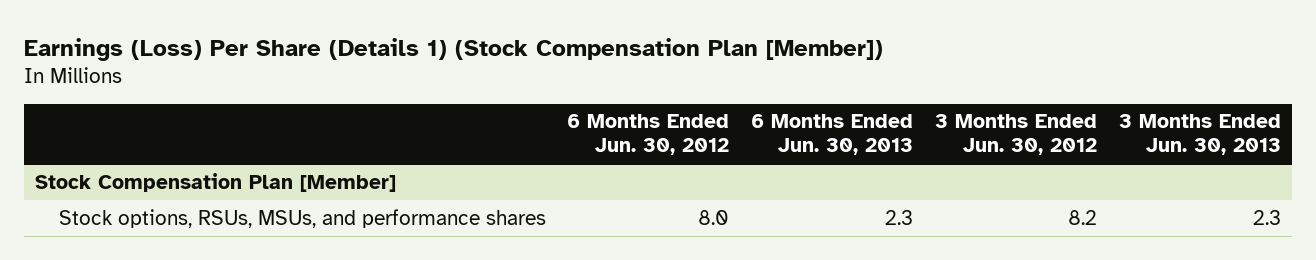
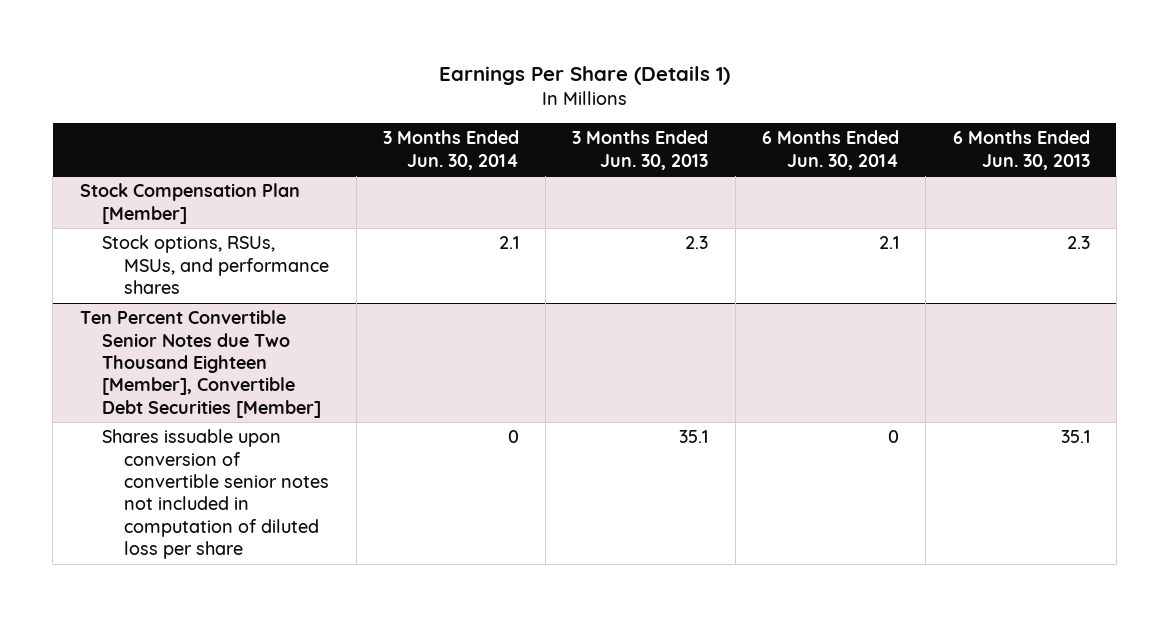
[24,37,884,61] Earnings (Loss) Per Share (Details 1) (Stock Compensation Plan [Member]) -> [438,65,730,85] Earnings Per Share (Details 1)
[567,114,730,156] 6 Months Ended Jun. 30, 2012 -> none
[934,114,1097,156] 3 Months Ended Jun. 30, 2012 -> none
none -> [382,130,519,170] 3 Months Ended Jun. 30, 2014
none -> [761,130,899,170] 6 Months Ended Jun. 30, 2014
none -> [79,310,321,418] Ten Percent Convertible Senior Notes due Two Thousand Eighteen [Member], Convertible Debt Securities [Member]
none -> [101,429,330,560] Shares issuable upon conversion of convertible senior notes not included in computation of diluted loss per share

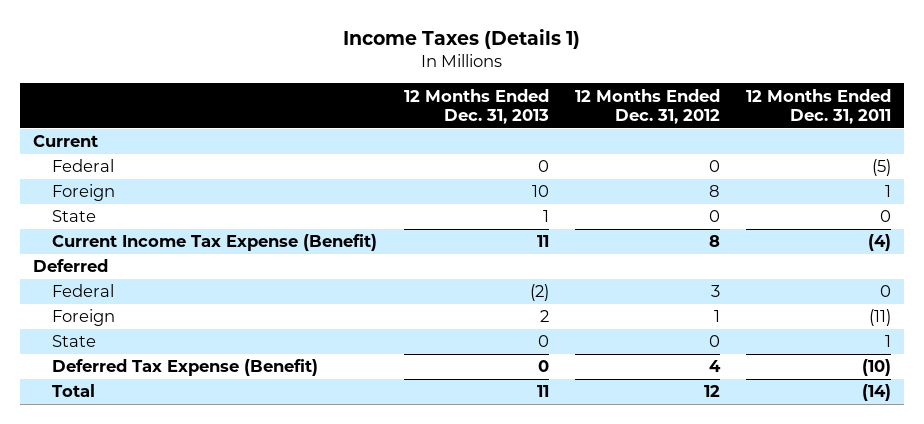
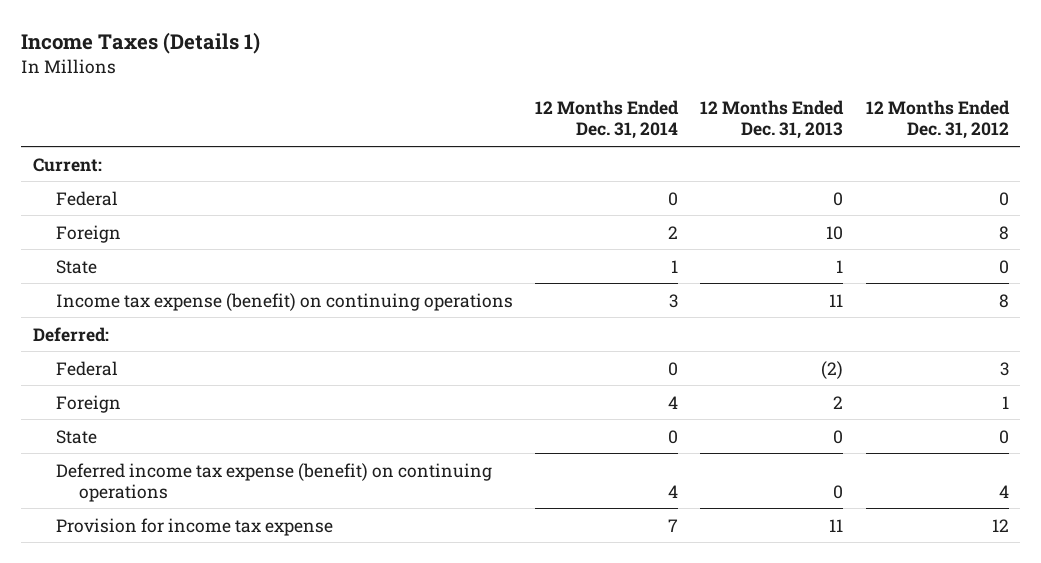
[746,88,892,124] 12 Months Ended Dec. 31, 2011 -> none
none -> [534,100,679,140] 12 Months Ended Dec. 31, 2014
[32,135,98,148] Current -> [32,157,102,172] Current:
[52,234,378,252] Current Income Tax Expense (Benefit) -> [55,292,513,311] Income tax expense (benefit) on continuing operations
[32,259,108,273] Deferred -> [32,326,109,342] Deferred:
[52,359,319,377] Deferred Tax Expense (Benefit) -> [55,462,492,502] Deferred income tax expense (benefit) on continuing operations
[52,384,96,398] Total -> [55,517,333,536] Provision for income tax expense

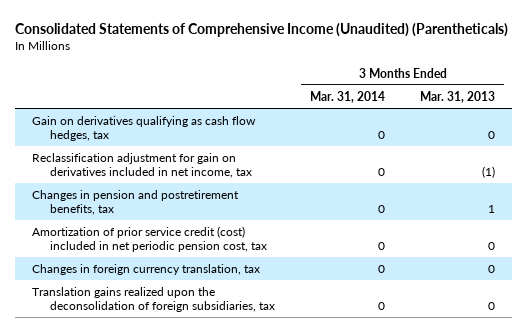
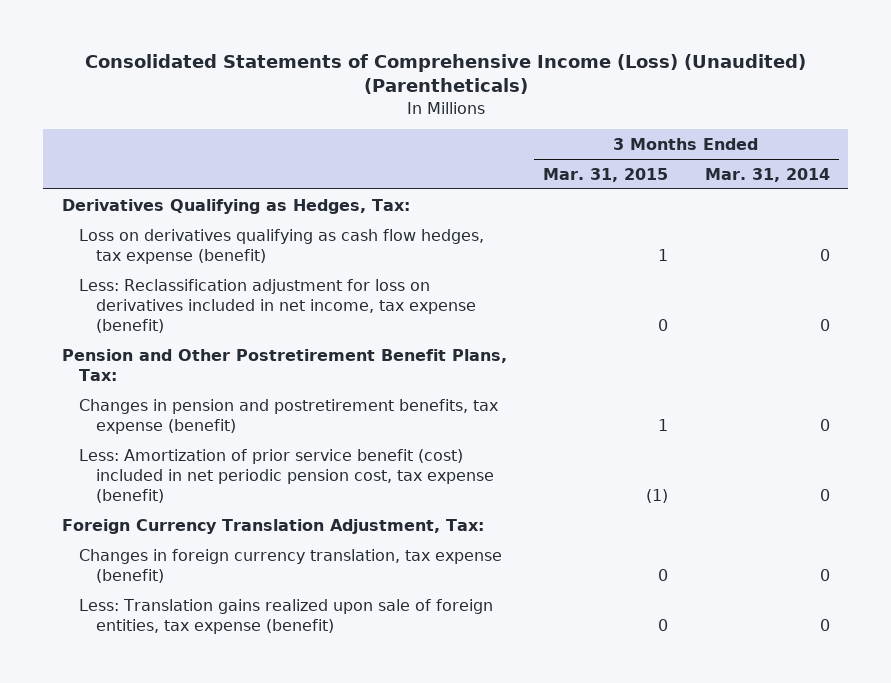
[15,22,509,37] Consolidated Statements of Comprehensive Income (Unaudited) (Parentheticals) -> [84,53,806,95] Consolidated Statements of Comprehensive Income (Loss) (Unaudited) (Parentheticals)
[420,90,496,103] Mar. 31, 2013 -> none
none -> [543,167,669,182] Mar. 31, 2015
none -> [61,198,410,214] Derivatives Qualifying as Hedges, Tax:
[32,115,257,141] Gain on derivatives qualifying as cash flow hedges, tax -> [79,228,485,264] Loss on derivatives qualifying as cash flow hedges, tax expense (benefit)
[32,152,253,178] Reclassification adjustment for gain on derivatives included in net income, tax -> [79,278,477,334] Less: Reclassification adjustment for loss on derivatives included in net income, tax expense (benefit)
none -> [61,348,507,381] Pension and Other Postretirement Benefit Plans, Tax:
[32,189,240,215] Changes in pension and postretirement benefits, tax -> [79,398,499,434] Changes in pension and postretirement benefits, tax expense (benefit)
[32,225,268,252] Amortization of prior service credit (cost) included in net periodic pension cost, tax -> [79,448,495,504] Less: Amortization of prior service benefit (cost) included in net periodic pension cost, tax expense (benefit)
none -> [61,518,484,534] Foreign Currency Translation Adjustment, Tax:
[32,263,261,275] Changes in foreign currency translation, tax -> [79,548,503,583] Changes in foreign currency translation, tax expense (benefit)
[32,286,276,312] Translation gains realized upon the deconsolidation of foreign subsidiaries, tax -> [79,598,494,634] Less: Translation gains realized upon sale of foreign entities, tax expense (benefit)

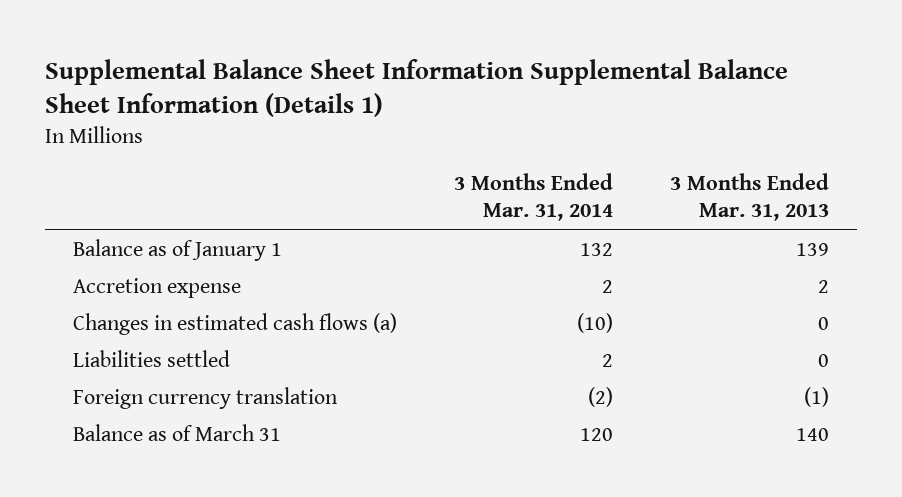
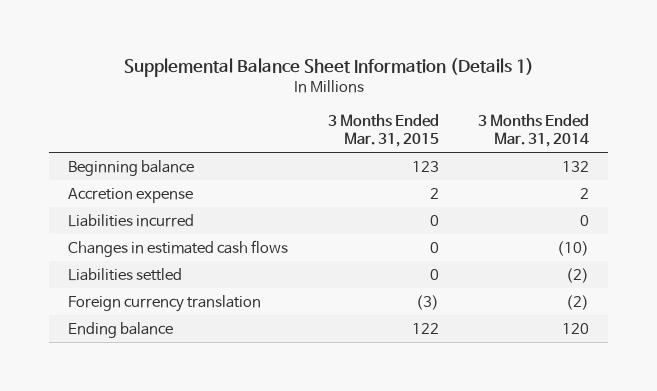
[44,58,788,117] Supplemental Balance Sheet Information Supplemental Balance Sheet Information (Details 1) -> [123,58,534,78] Supplemental Balance Sheet Information (Details 1)
[669,173,829,222] 3 Months Ended Mar. 31, 2013 -> none
none -> [327,113,439,148] 3 Months Ended Mar. 31, 2015
[73,238,283,261] Balance as of January 1 -> [68,159,195,176] Beginning balance
none -> [68,213,195,227] Liabilities incurred
[73,312,398,335] Changes in estimated cash flows (a) -> [68,239,289,257] Changes in estimated cash flows
[601,353,613,367] 2 -> [565,267,589,283] (2)
[73,423,282,441] Balance as of March 31 -> [68,321,174,338] Ending balance

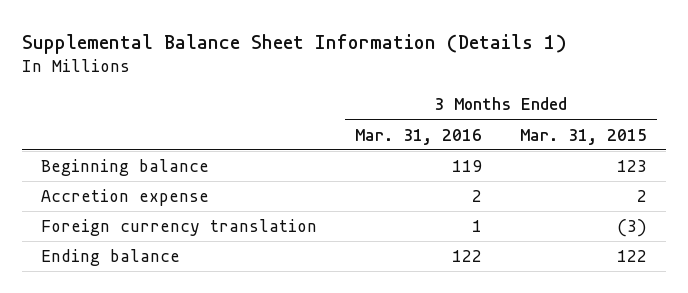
[477,113,589,148] 3 Months Ended Mar. 31, 2014 -> none
none -> [354,128,482,145] Mar. 31, 2016
[68,213,195,227] Liabilities incurred -> none
[68,239,289,257] Changes in estimated cash flows -> none
[68,267,183,281] Liabilities settled -> none

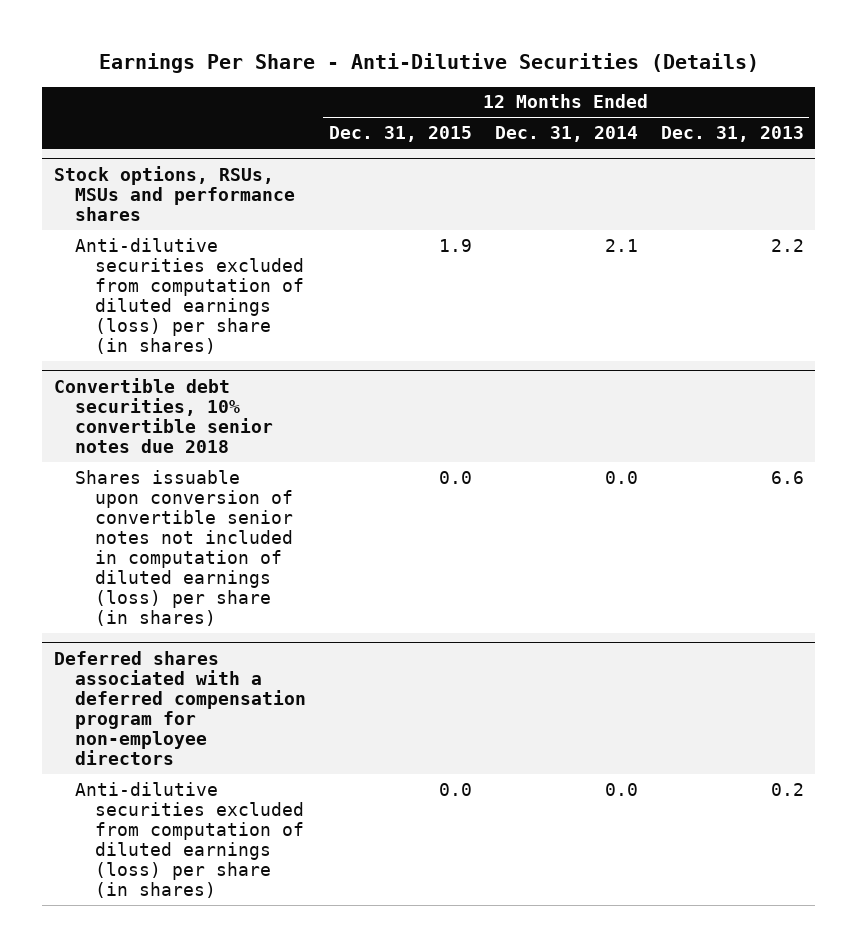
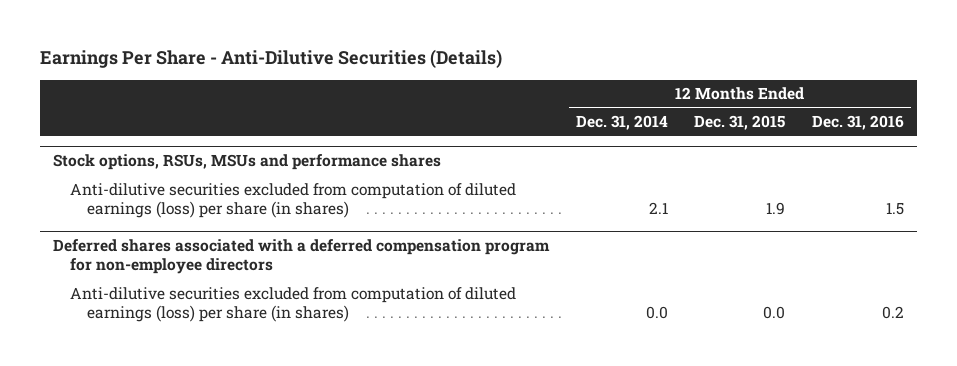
[660,126,804,143] Dec. 31, 2013 -> none
none -> [811,115,904,131] Dec. 31, 2016
[53,377,273,453] Convertible debt securities, 10% convertible senior notes due 2018 -> none
[74,469,294,626] Shares issuable upon conversion of convertible senior notes not included in computation of diluted earnings (loss) per share (in shares) -> none

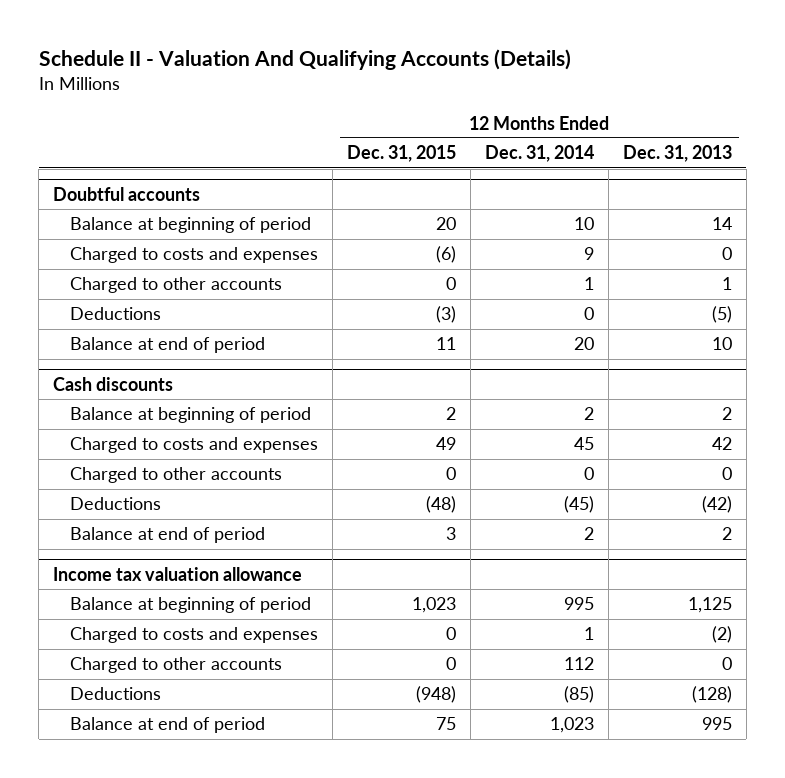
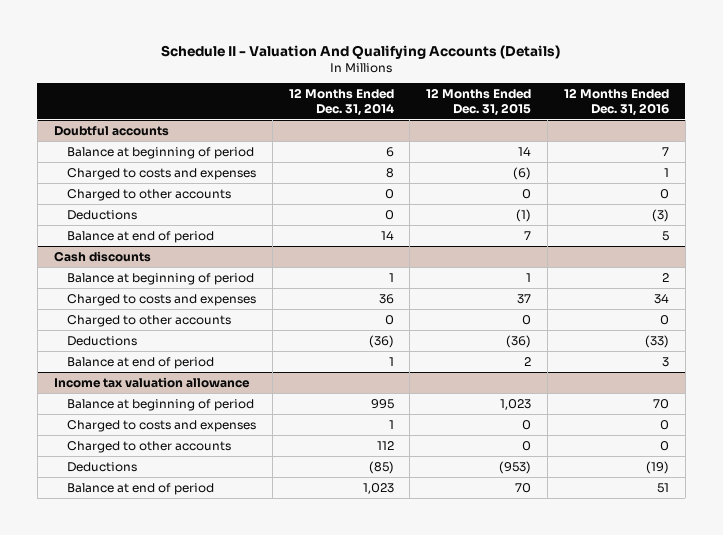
[622,145,732,163] Dec. 31, 2013 -> none
none -> [563,88,669,116] 12 Months Ended Dec. 31, 2016
[436,217,457,231] 20 -> [518,146,532,156] 14
[573,217,594,231] 10 -> [385,146,394,157] 6
[583,247,594,261] 9 -> [385,167,394,178] 8
[583,277,594,291] 1 -> [384,188,394,199] 0
[436,306,457,324] (3) -> [516,208,532,222] (1)
[436,337,457,351] 11 -> [524,230,532,240] 7
[573,337,594,351] 20 -> [380,230,394,240] 14
[446,407,457,421] 2 -> [526,272,532,282] 1
[583,407,594,421] 2 -> [388,272,394,282] 1
[436,437,457,451] 49 -> [517,293,532,304] 37
[573,437,594,451] 45 -> [378,293,394,304] 36
[426,496,457,514] (48) -> [506,334,532,348] (36)
[563,496,594,514] (45) -> [368,334,394,348] (36)
[446,527,457,541] 3 -> [524,356,532,366] 2
[583,527,594,541] 2 -> [388,356,394,366] 1
[416,686,457,704] (948) -> [499,460,532,474] (953)
[436,717,457,731] 75 -> [515,482,532,493] 70

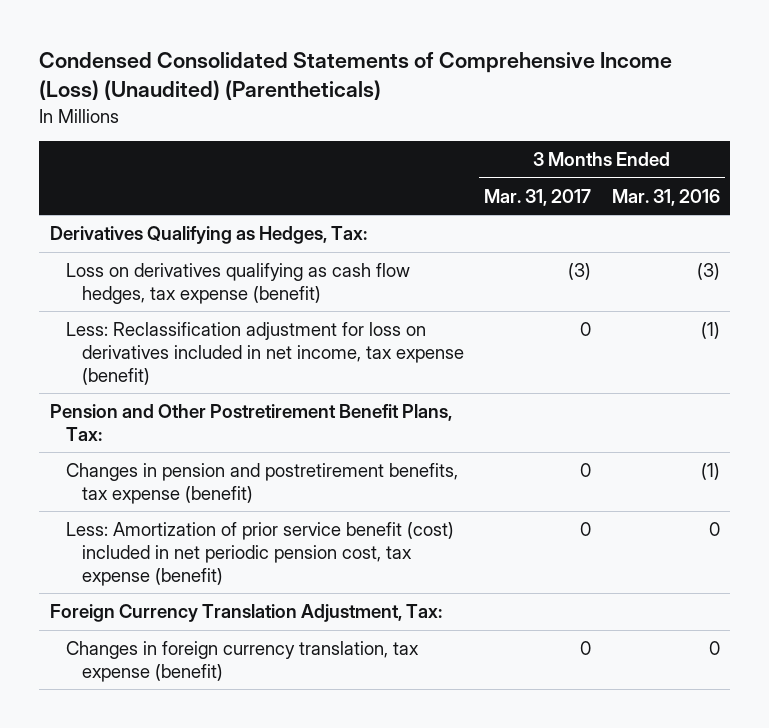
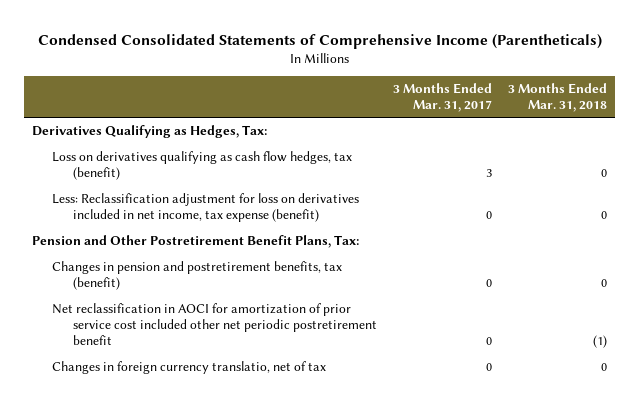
[39,52,673,101] Condensed Consolidated Statements of Comprehensive Income (Loss) (Unaudited) (Parentheticals) -> [37,33,602,49] Condensed Consolidated Statements of Comprehensive Income (Parentheticals)
[611,189,720,207] Mar. 31, 2016 -> none
none -> [508,83,608,112] 3 Months Ended Mar. 31, 2018
[65,263,410,304] Loss on derivatives qualifying as cash flow hedges, tax expense (benefit) -> [52,151,353,181] Loss on derivatives qualifying as cash flow hedges, tax (benefit)
[568,263,592,281] (3) -> [485,169,492,178] 3
[49,604,442,623] Foreign Currency Translation Adjustment, Tax: -> none
[65,463,458,504] Changes in pension and postretirement benefits, tax expense (benefit) -> [52,261,343,291] Changes in pension and postretirement benefits, tax (benefit)
[65,522,454,586] Less: Amortization of prior service benefit (cost) included in net periodic pension cost, tax expense (benefit) -> [52,303,377,345] Net reclassification in AOCI for amortization of prior service cost included other net periodic postretirement benefit
[65,641,419,682] Changes in foreign currency translation, tax expense (benefit) -> [52,361,327,375] Changes in foreign currency translatio, net of tax

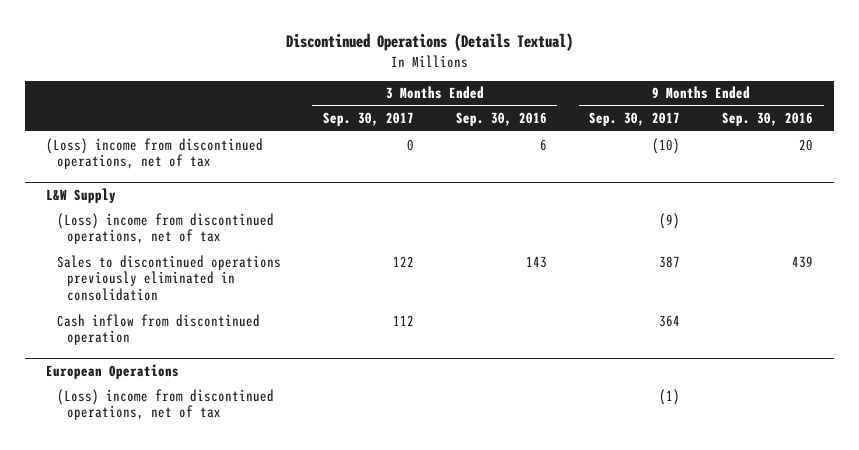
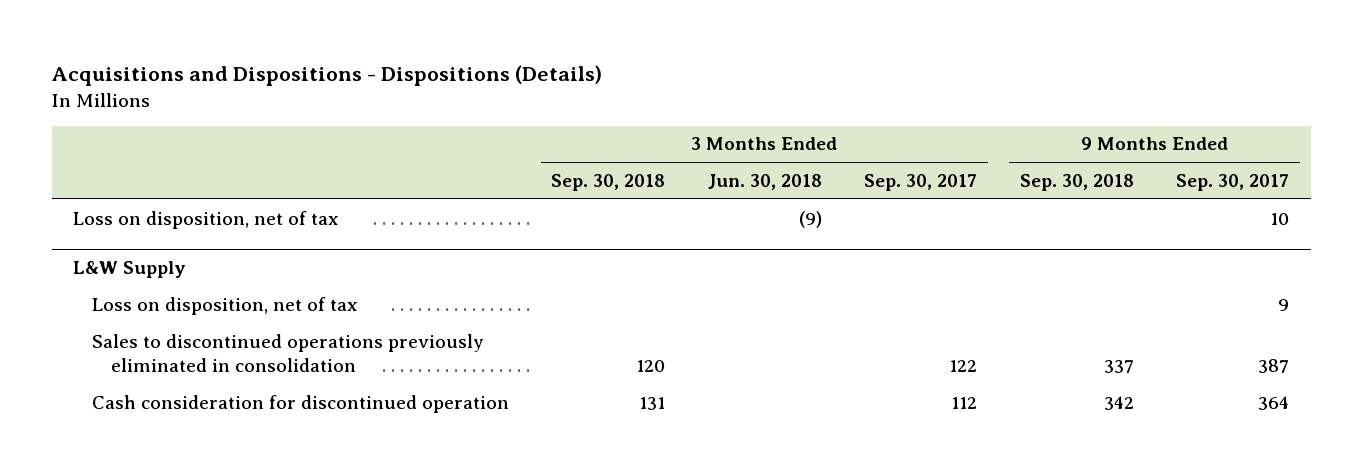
[285,33,573,52] Discontinued Operations (Details Textual) -> [51,65,602,87] Acquisitions and Dispositions - Dispositions (Details)
[455,112,547,127] Sep. 30, 2016 -> none
[722,112,814,127] Sep. 30, 2016 -> none
none -> [551,173,666,191] Sep. 30, 2018
none -> [707,173,822,190] Jun. 30, 2018
none -> [1019,173,1134,191] Sep. 30, 2018
[46,137,264,170] (Loss) income from discontinued operations, net of tax -> none
none -> [73,210,340,229] Loss on disposition, net of tax
[56,212,274,245] (Loss) income from discontinued operations, net of tax -> none
none -> [92,296,359,315] Loss on disposition, net of tax
[46,363,180,379] European Operations -> none
[56,388,274,421] (Loss) income from discontinued operations, net of tax -> none
[56,313,260,346] Cash inflow from discontinued operation -> [92,394,510,413] Cash consideration for discontinued operation

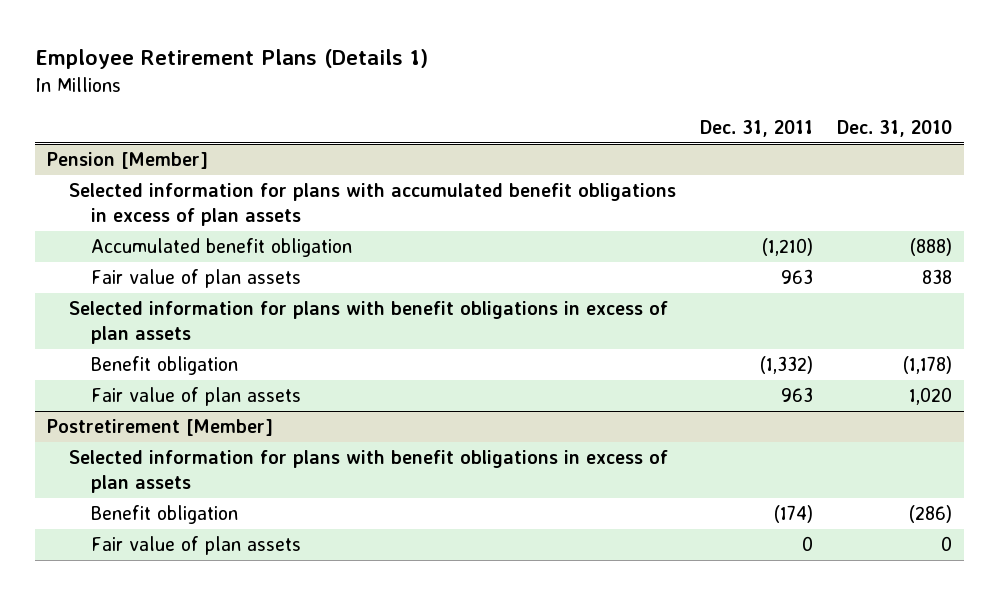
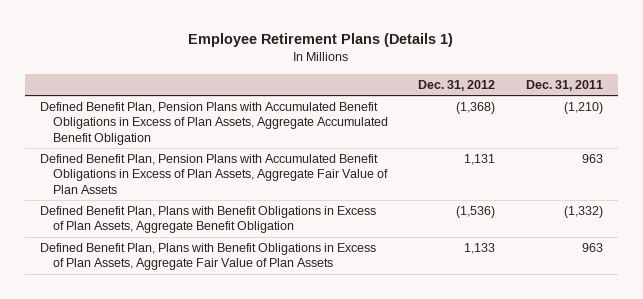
[836,119,952,137] Dec. 31, 2010 -> none
none -> [418,79,496,91] Dec. 31, 2012
[46,152,208,170] Pension [Member] -> none
[68,183,676,226] Selected information for plans with accumulated benefit obligations in excess of plan assets -> none
[68,301,668,344] Selected information for plans with benefit obligations in excess of plan assets -> none
[46,419,273,437] Postretirement [Member] -> none
[68,450,668,493] Selected information for plans with benefit obligations in excess of plan assets -> none
[91,505,239,525] Benefit obligation -> none
[91,536,302,556] Fair value of plan assets -> none
[91,238,353,258] Accumulated benefit obligation -> [40,102,389,145] Defined Benefit Plan, Pension Plans with Accumulated Benefit Obligations in Excess of Plan Assets, Aggregate Accumulated Benefit Obligation
[91,269,302,289] Fair value of plan assets -> [40,154,389,194] Defined Benefit Plan, Pension Plans with Accumulated Benefit Obligations in Excess of Plan Assets, Aggregate Fair Value of Plan Assets
[91,356,239,376] Benefit obligation -> [40,206,377,234] Defined Benefit Plan, Plans with Benefit Obligations in Excess of Plan Assets, Aggregate Benefit Obligation
[91,387,302,407] Fair value of plan assets -> [40,243,377,271] Defined Benefit Plan, Plans with Benefit Obligations in Excess of Plan Assets, Aggregate Fair Value of Plan Assets

